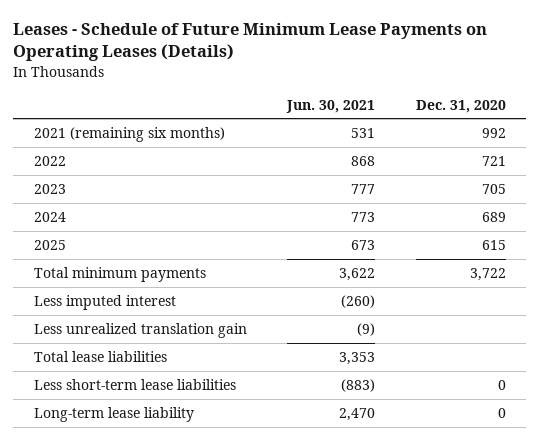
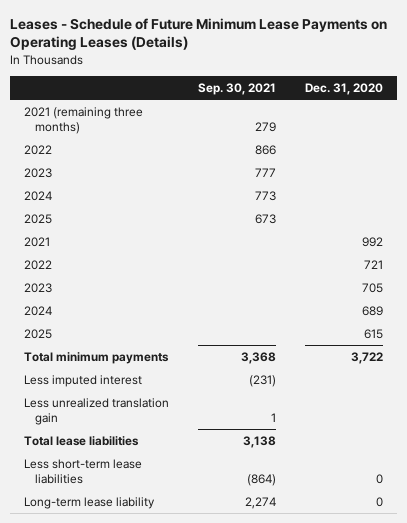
[286,99,376,113] Jun. 30, 2021 -> none
none -> [198,82,277,95] Sep. 30, 2021
none -> [24,107,144,134] 2021 (remaining three months)
none -> [24,145,53,156] 2022
none -> [24,168,53,179] 2023
none -> [24,191,53,202] 2024
none -> [24,214,53,225] 2025
[33,126,225,142] 2021 (remaining six months) -> [24,237,51,248] 2021

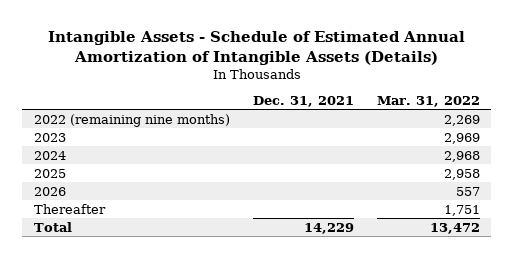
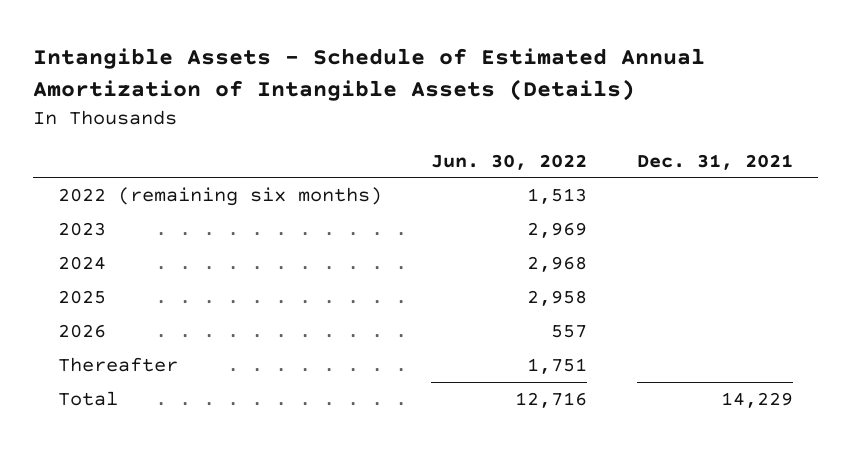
[376,95,480,107] Mar. 31, 2022 -> none
none -> [431,153,588,170] Jun. 30, 2022
[33,113,230,127] 2022 (remaining nine months) -> [57,186,382,206] 2022 (remaining six months)

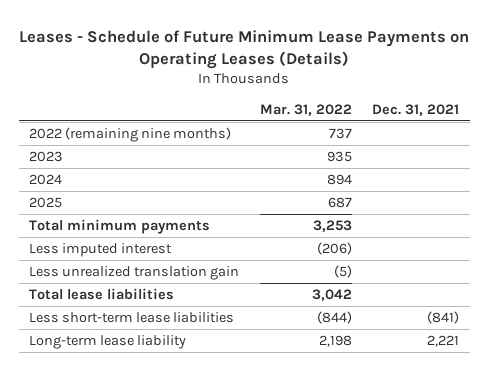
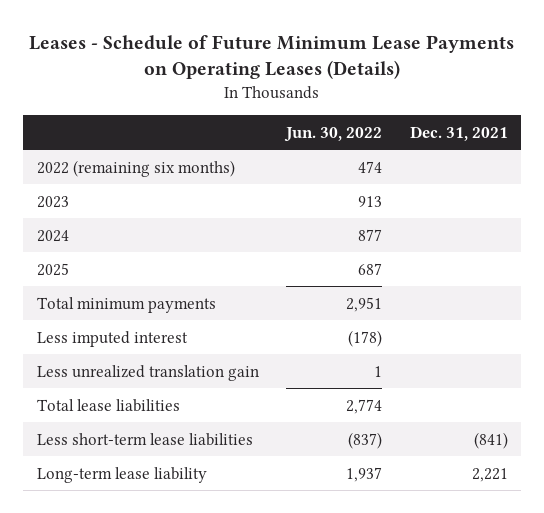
[259,103,352,116] Mar. 31, 2022 -> none
none -> [284,126,383,142] Jun. 30, 2022
[29,127,232,143] 2022 (remaining nine months) -> [36,159,235,177] 2022 (remaining six months)

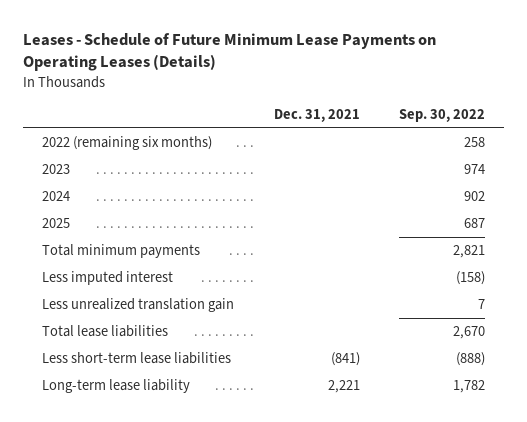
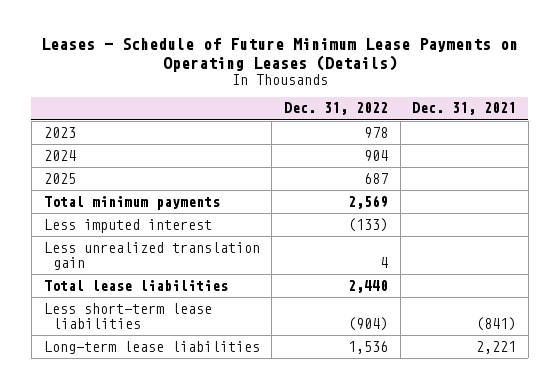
[398,109,485,123] Sep. 30, 2022 -> none
none -> [283,102,388,116] Dec. 31, 2022
[42,136,213,151] 2022 (remaining six months) -> none
[42,379,191,394] Long-term lease liability -> [43,340,260,354] Long-term lease liabilities

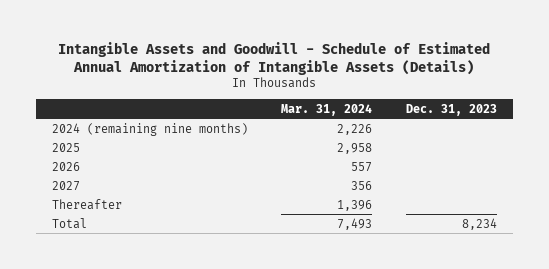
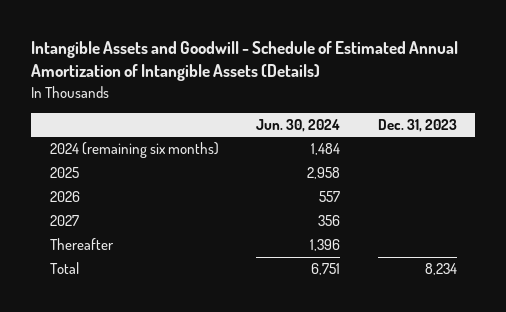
[281,103,373,116] Mar. 31, 2024 -> none
none -> [256,118,341,132] Jun. 30, 2024
[52,122,249,136] 2024 (remaining nine months) -> [49,142,219,159] 2024 (remaining six months)

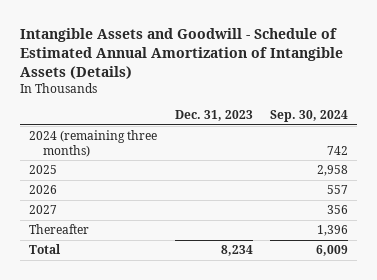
[256,118,341,132] Jun. 30, 2024 -> none
none -> [270,110,349,123] Sep. 30, 2024
[49,142,219,159] 2024 (remaining six months) -> [28,130,157,157] 2024 (remaining three months)

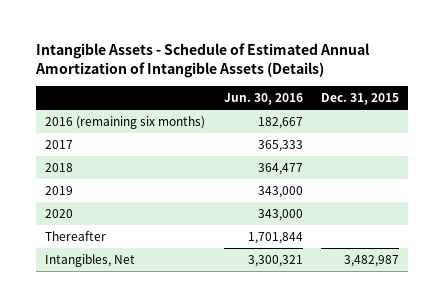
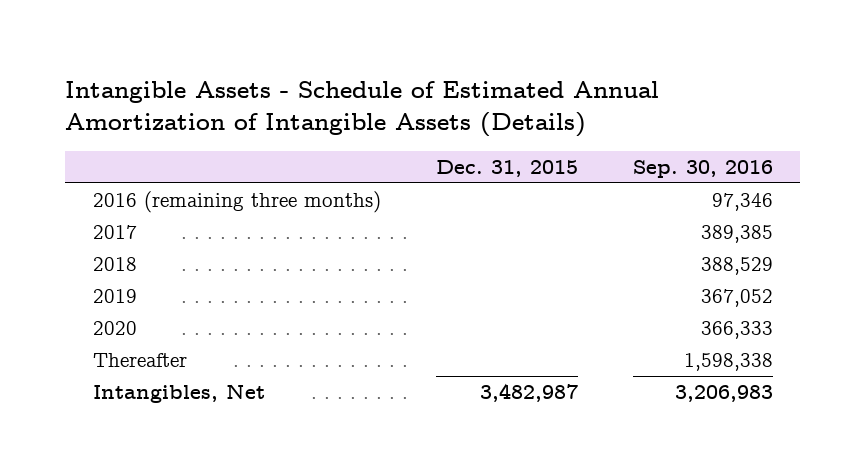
[223,93,303,106] Jun. 30, 2016 -> none
none -> [632,160,773,179] Sep. 30, 2016
[45,115,206,129] 2016 (remaining six months) -> [92,190,381,213] 2016 (remaining three months)

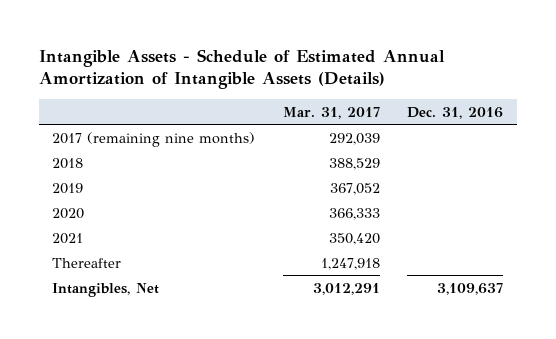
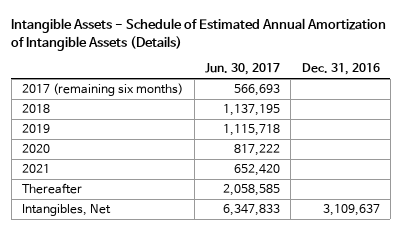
[282,106,380,119] Mar. 31, 2017 -> none
none -> [204,63,280,76] Jun. 30, 2017
[52,131,256,147] 2017 (remaining nine months) -> [22,83,184,97] 2017 (remaining six months)

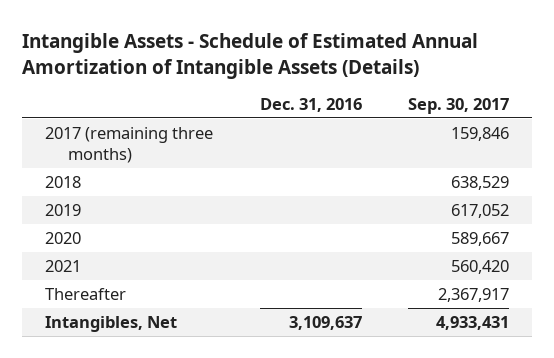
[204,63,280,76] Jun. 30, 2017 -> none
none -> [407,98,509,115] Sep. 30, 2017
[22,83,184,97] 2017 (remaining six months) -> [45,126,214,163] 2017 (remaining three months)

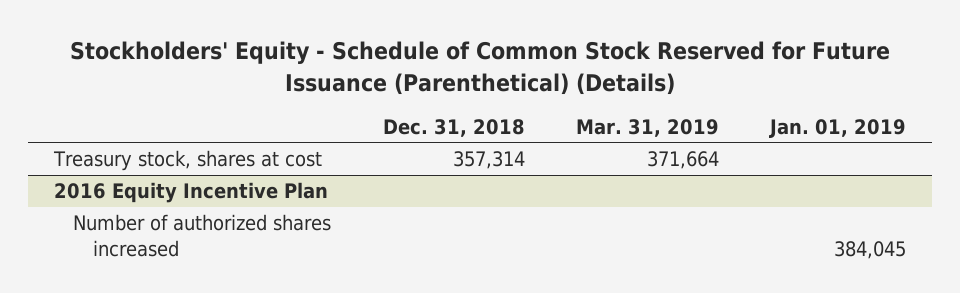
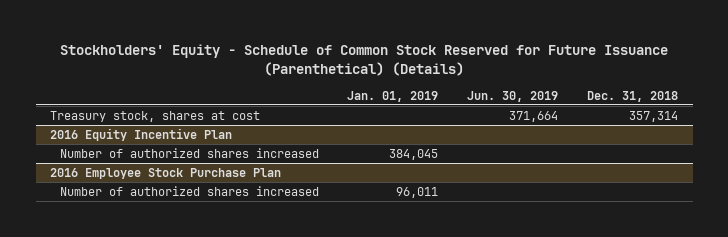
[575,118,719,137] Mar. 31, 2019 -> none
none -> [467,90,559,102] Jun. 30, 2019
none -> [50,167,282,179] 2016 Employee Stock Purchase Plan
none -> [59,185,319,196] Number of authorized shares increased

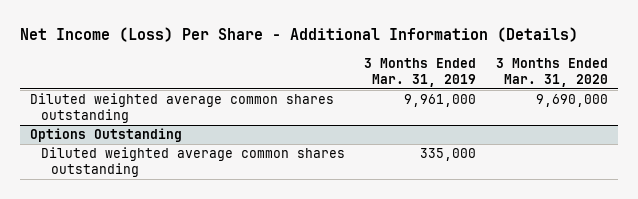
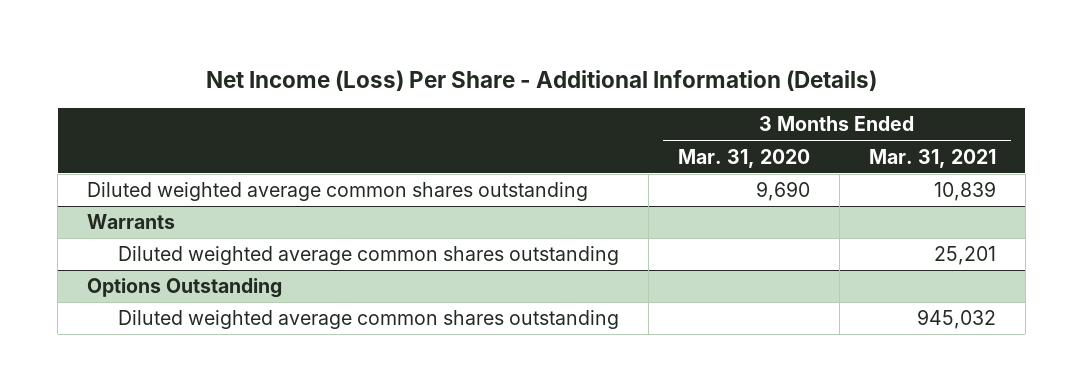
[364,57,477,87] 3 Months Ended Mar. 31, 2019 -> none
none -> [868,148,996,168] Mar. 31, 2021
[536,94,609,108] 9,690,000 -> [756,181,811,202] 9,690
none -> [87,214,176,230] Warrants
none -> [118,246,620,266] Diluted weighted average common shares outstanding

